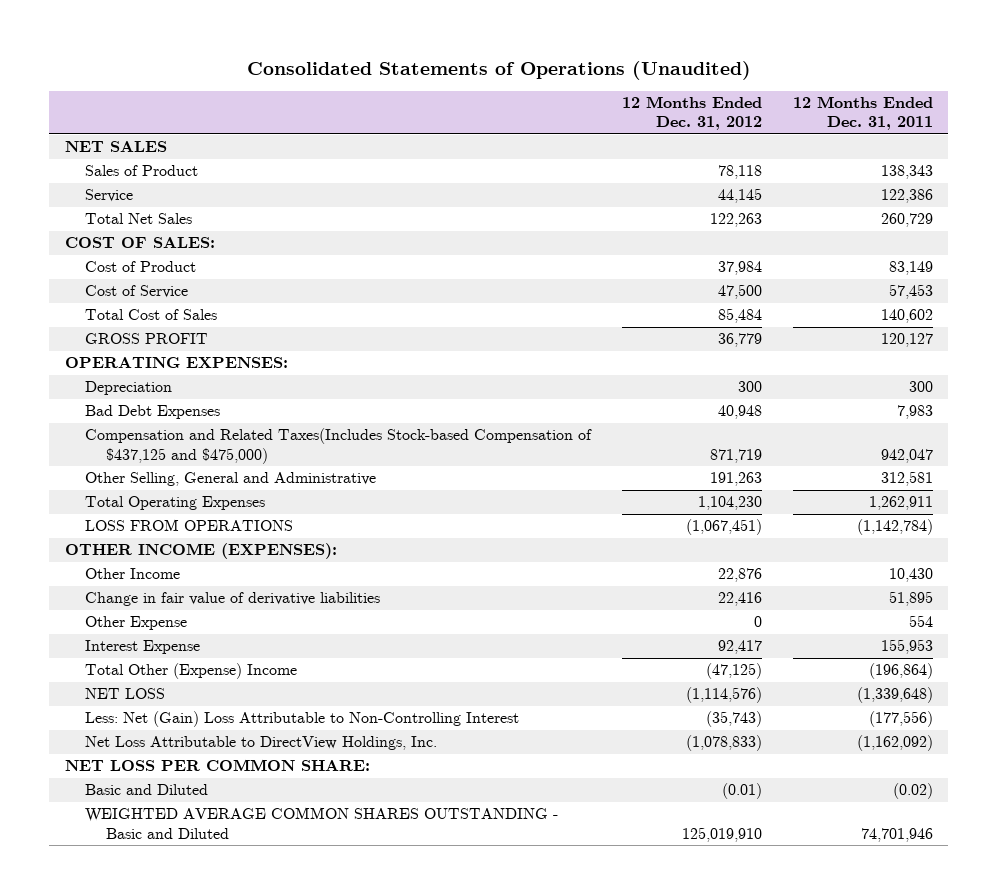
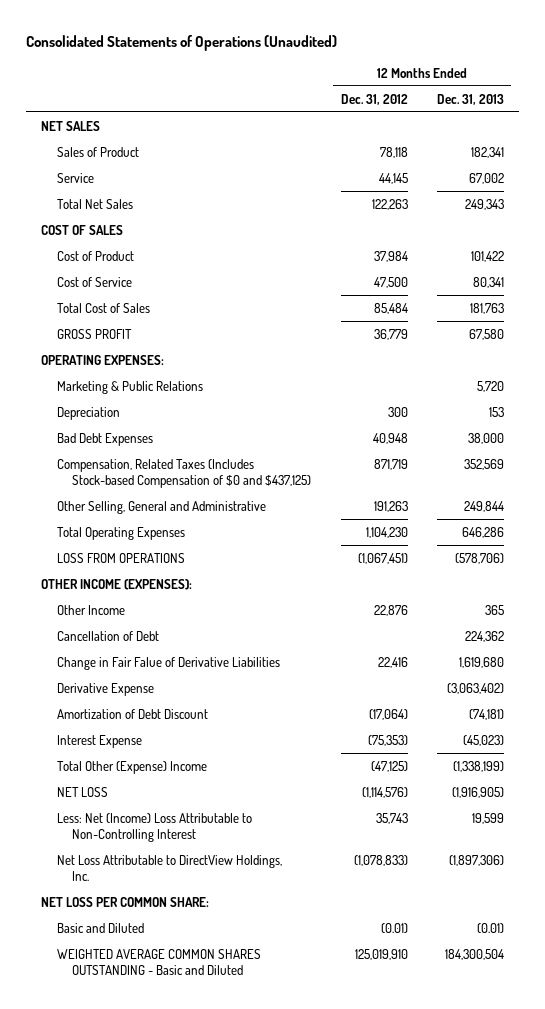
[792,96,933,131] 12 Months Ended Dec. 31, 2011 -> none
none -> [436,93,504,105] Dec. 31, 2013
[64,237,215,249] COST OF SALES: -> [40,224,123,235] COST OF SALES
none -> [56,380,203,394] Marketing & Public Relations
[85,428,593,464] Compensation and Related Taxes(Includes Stock-based Compensation of $437,125 and $475,000) -> [56,458,312,488] Compensation, Related Taxes (Includes Stock-based Compensation of $0 and $437,125)
[85,616,188,631] Other Expense -> none
none -> [56,630,159,641] Cancellation of Debt
[85,592,381,607] Change in fair value of derivative liabilities -> [56,656,280,670] Change in Fair Falue of Derivative Liabilities
none -> [56,682,154,696] Derivative Expense
none -> [56,708,208,719] Amortization of Debt Discount
[718,640,763,655] 92,417 -> [367,734,408,746] (75,353)
[85,711,520,728] Less: Net (Gain) Loss Attributable to Non-Controlling Interest -> [56,812,252,842] Less: Net (Income) Loss Attributable to Non-Controlling Interest
[706,711,763,728] (35,743) -> [375,812,408,824] 35,743

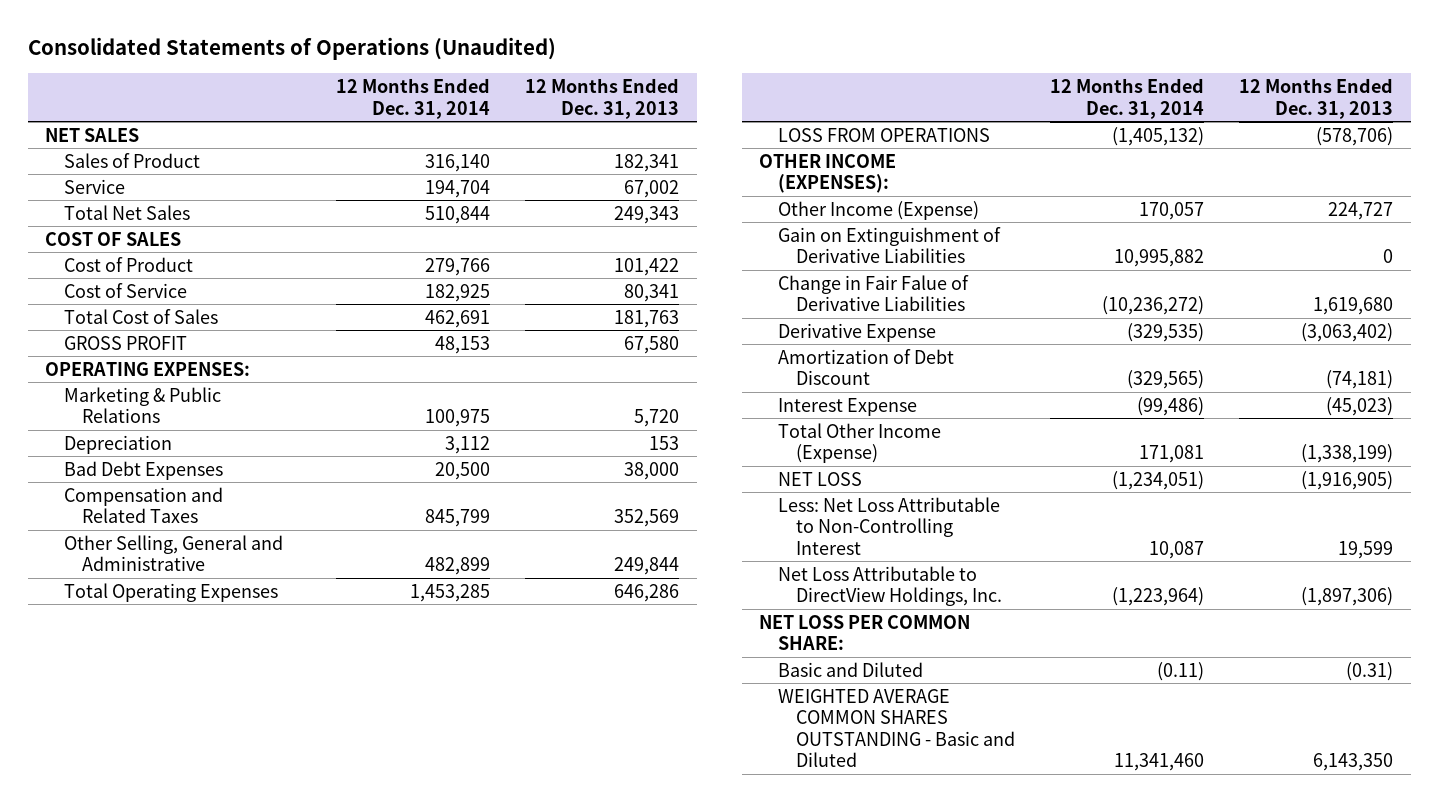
[340,93,408,105] Dec. 31, 2012 -> none
none -> [336,77,491,119] 12 Months Ended Dec. 31, 2014
[56,458,312,488] Compensation, Related Taxes (Includes Stock-based Compensation of $0 and $437,125) -> [63,486,223,524] Compensation and Related Taxes
[56,630,159,641] Cancellation of Debt -> none
[56,604,125,615] Other Income -> [777,200,979,220] Other Income (Expense)
[484,604,504,615] 365 -> [1328,201,1394,220] 224,727
none -> [777,226,1001,264] Gain on Extinguishment of Derivative Liabilities
[56,760,207,774] Total Other (Expense) Income -> [777,422,941,464] Total Other Income (Expense)
[56,812,252,842] Less: Net (Income) Loss Attributable to Non-Controlling Interest -> [777,496,1000,555] Less: Net Loss Attributable to Non-Controlling Interest
[476,922,504,933] (0.01) -> [1346,661,1394,681] (0.31)
[444,948,504,960] 184,300,504 -> [1313,753,1394,772] 6,143,350

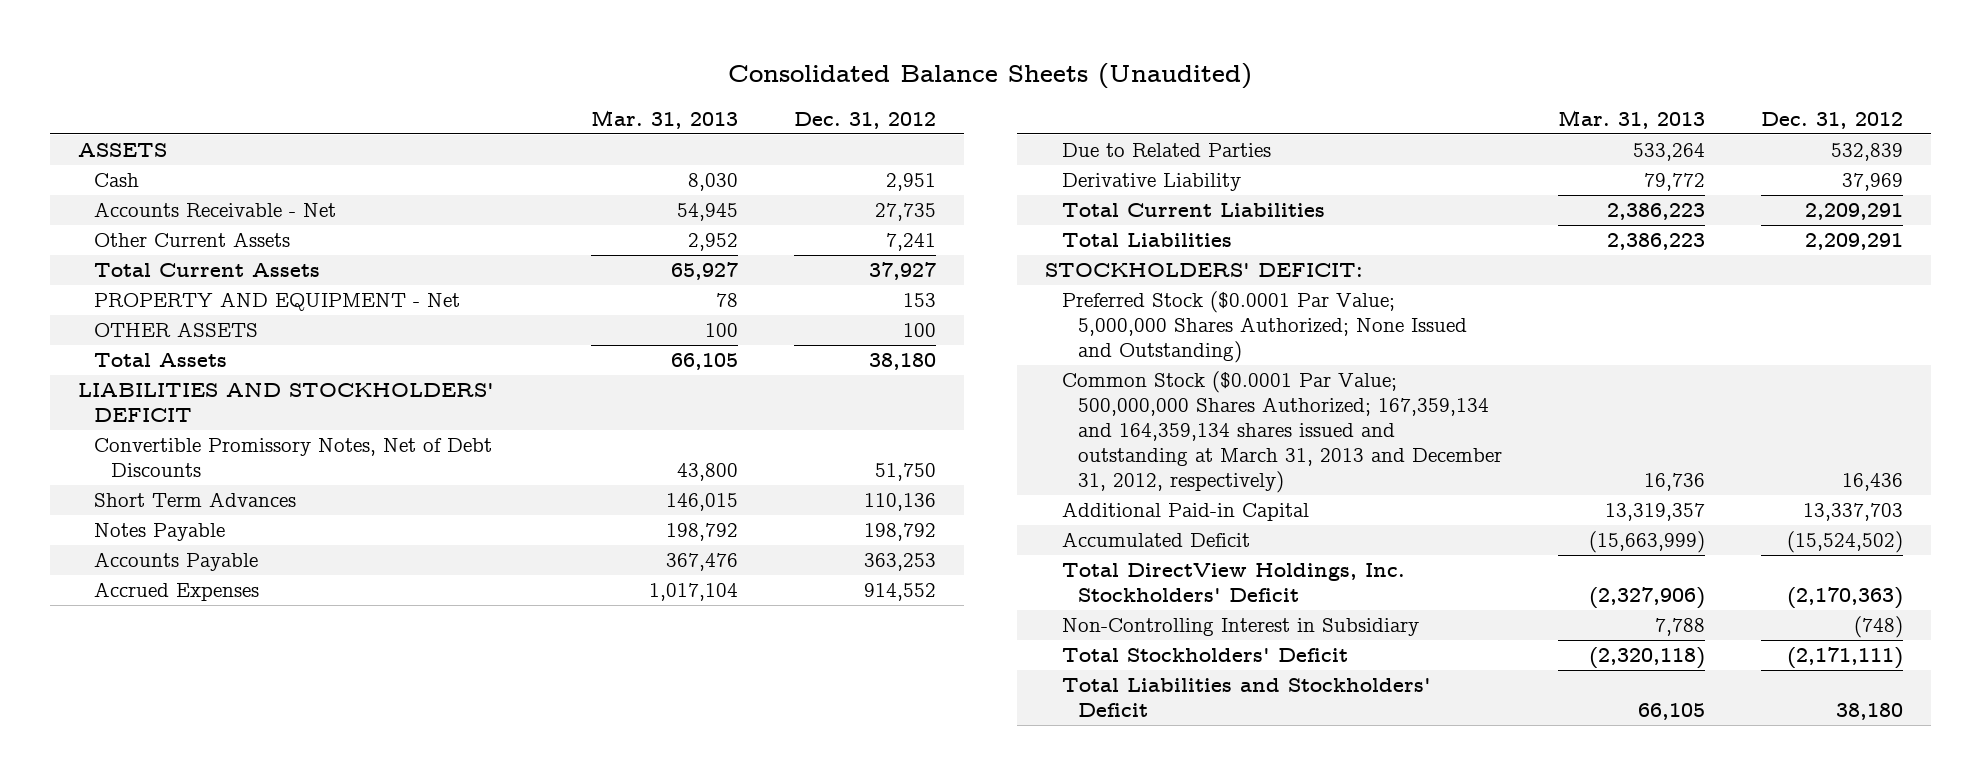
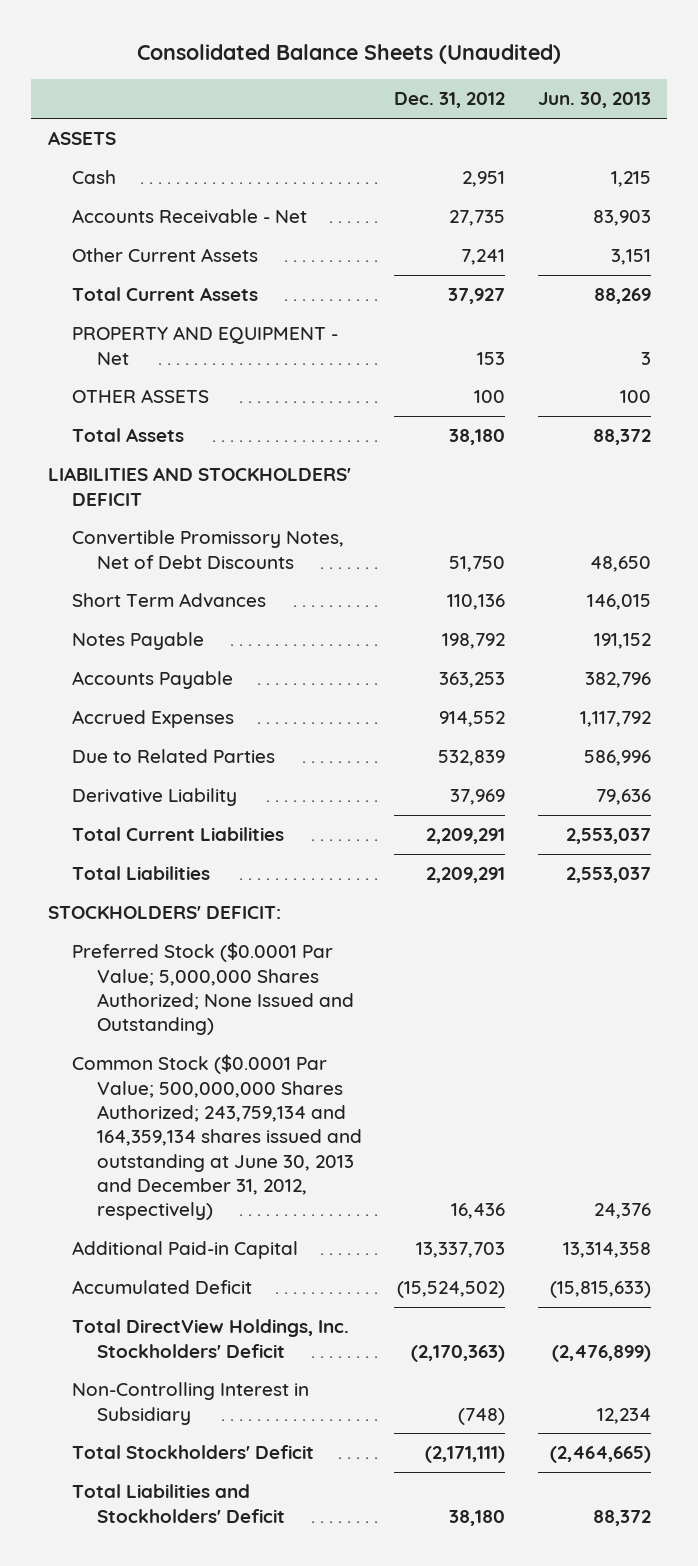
[591,110,739,130] Mar. 31, 2013 -> none
none -> [537,92,651,109] Jun. 30, 2013
[1061,371,1503,493] Common Stock ($0.0001 Par Value; 500,000,000 Shares Authorized; 167,359,134 and 164,359,134 shares issued and outstanding at March 31, 2013 and December 31, 2012, respectively) -> [72,1054,362,1221] Common Stock ($0.0001 Par Value; 500,000,000 Shares Authorized; 243,759,134 and 164,359,134 shares issued and outstanding at June 30, 2013 and December 31, 2012, respectively)

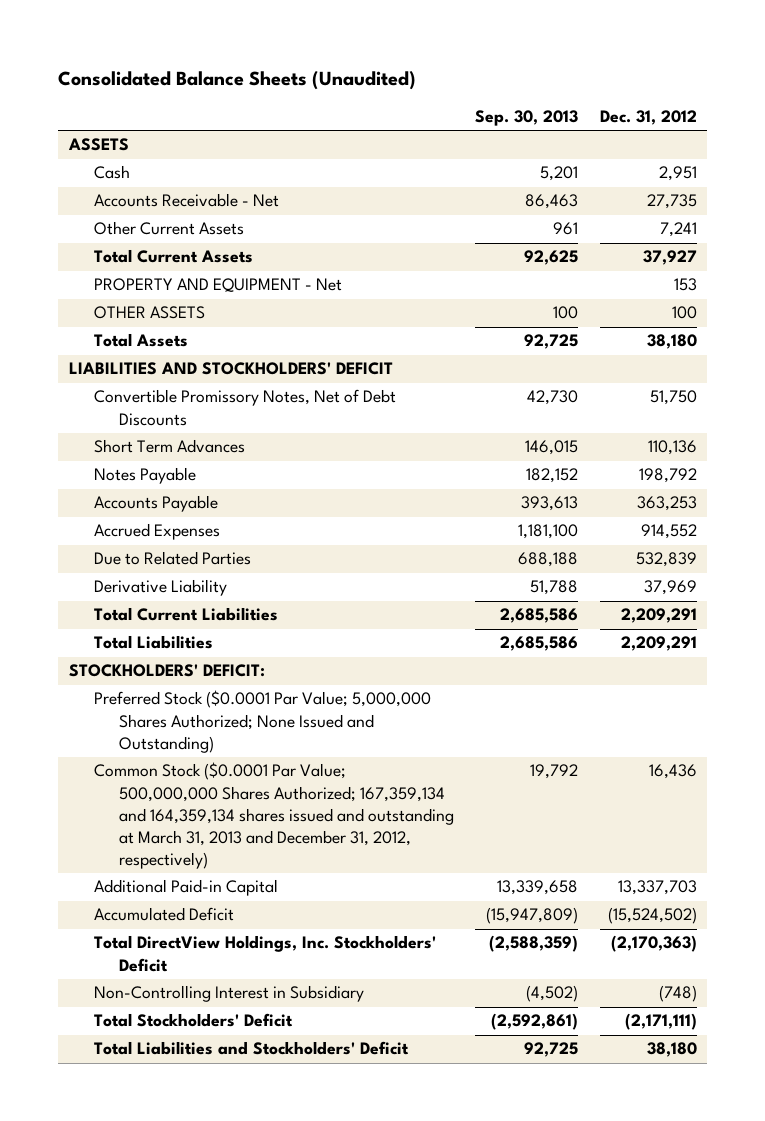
[537,92,651,109] Jun. 30, 2013 -> none
none -> [475,109,579,126] Sep. 30, 2013
[72,1054,362,1221] Common Stock ($0.0001 Par Value; 500,000,000 Shares Authorized; 243,759,134 and 164,359,134 shares issued and outstanding at June 30, 2013 and December 31, 2012, respectively) -> [93,762,454,870] Common Stock ($0.0001 Par Value; 500,000,000 Shares Authorized; 167,359,134 and 164,359,134 shares issued and outstanding at March 31, 2013 and December 31, 2012, respectively)

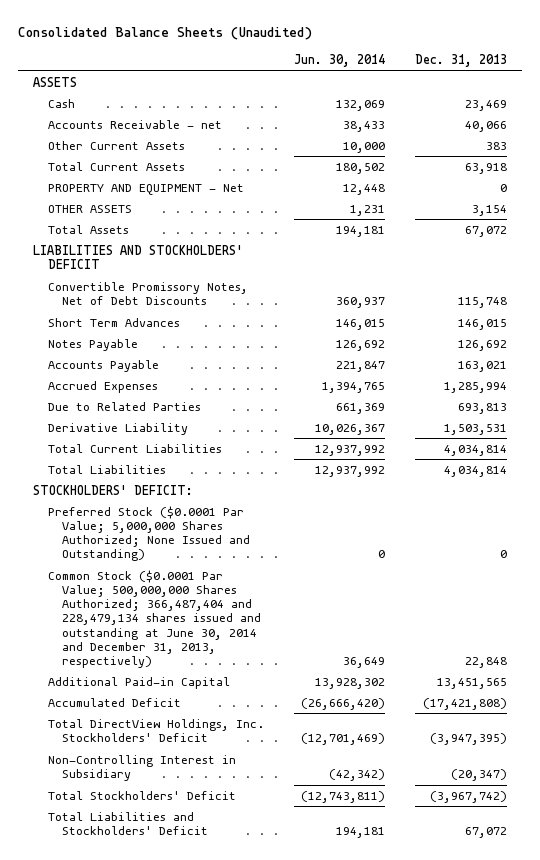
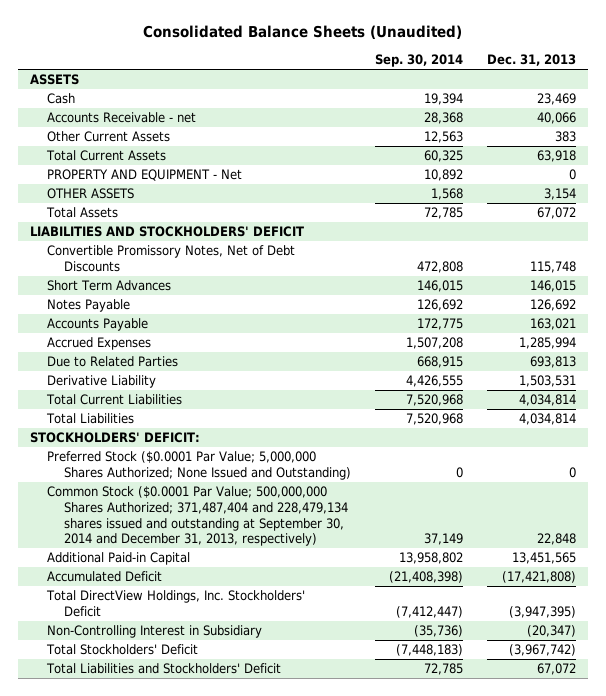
[293,54,385,68] Jun. 30, 2014 -> none
none -> [375,54,464,68] Sep. 30, 2014
[47,569,261,668] Common Stock ($0.0001 Par Value; 500,000,000 Shares Authorized; 366,487,404 and 228,479,134 shares issued and outstanding at June 30, 2014 and December 31, 2013, respectively) -> [46,486,349,547] Common Stock ($0.0001 Par Value; 500,000,000 Shares Authorized; 371,487,404 and 228,479,134 shares issued and outstanding at September 30, 2014 and December 31, 2013, respectively)

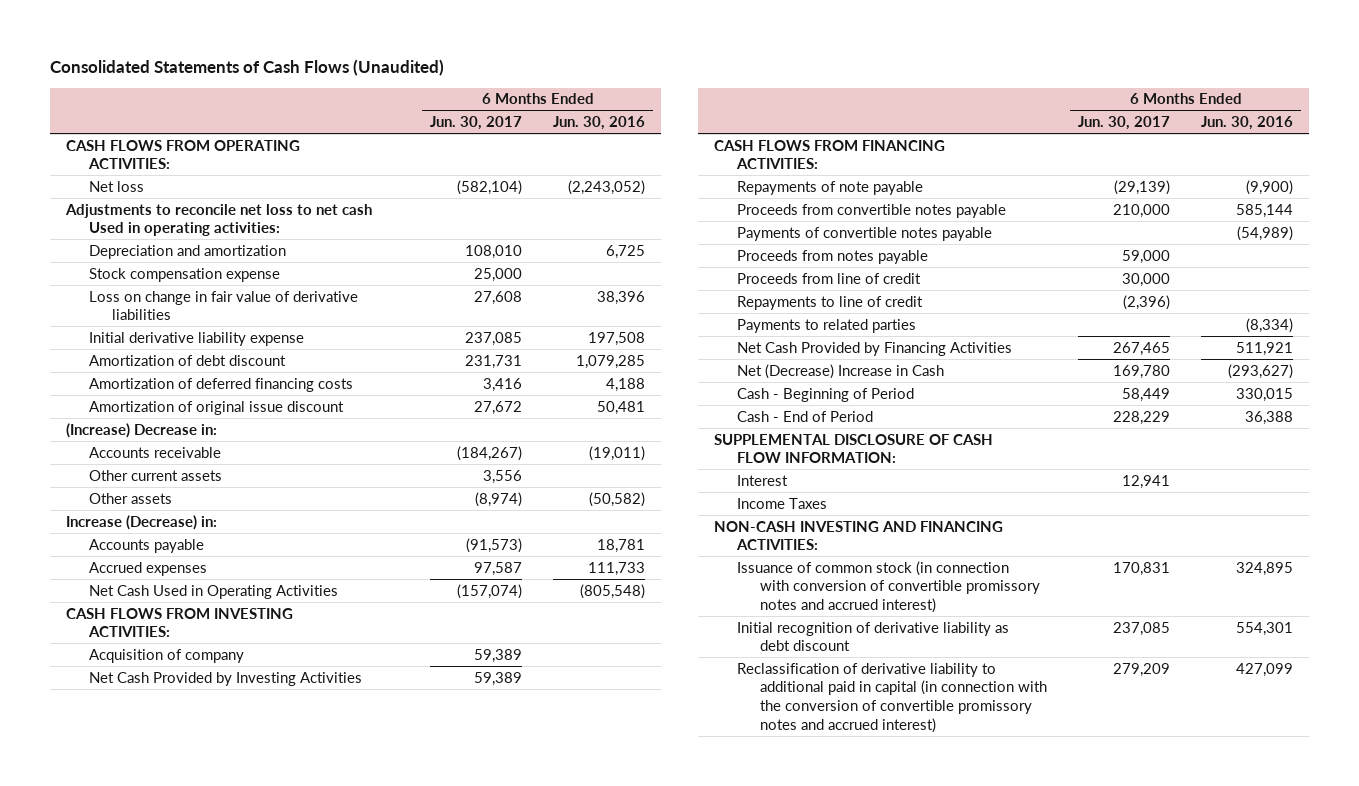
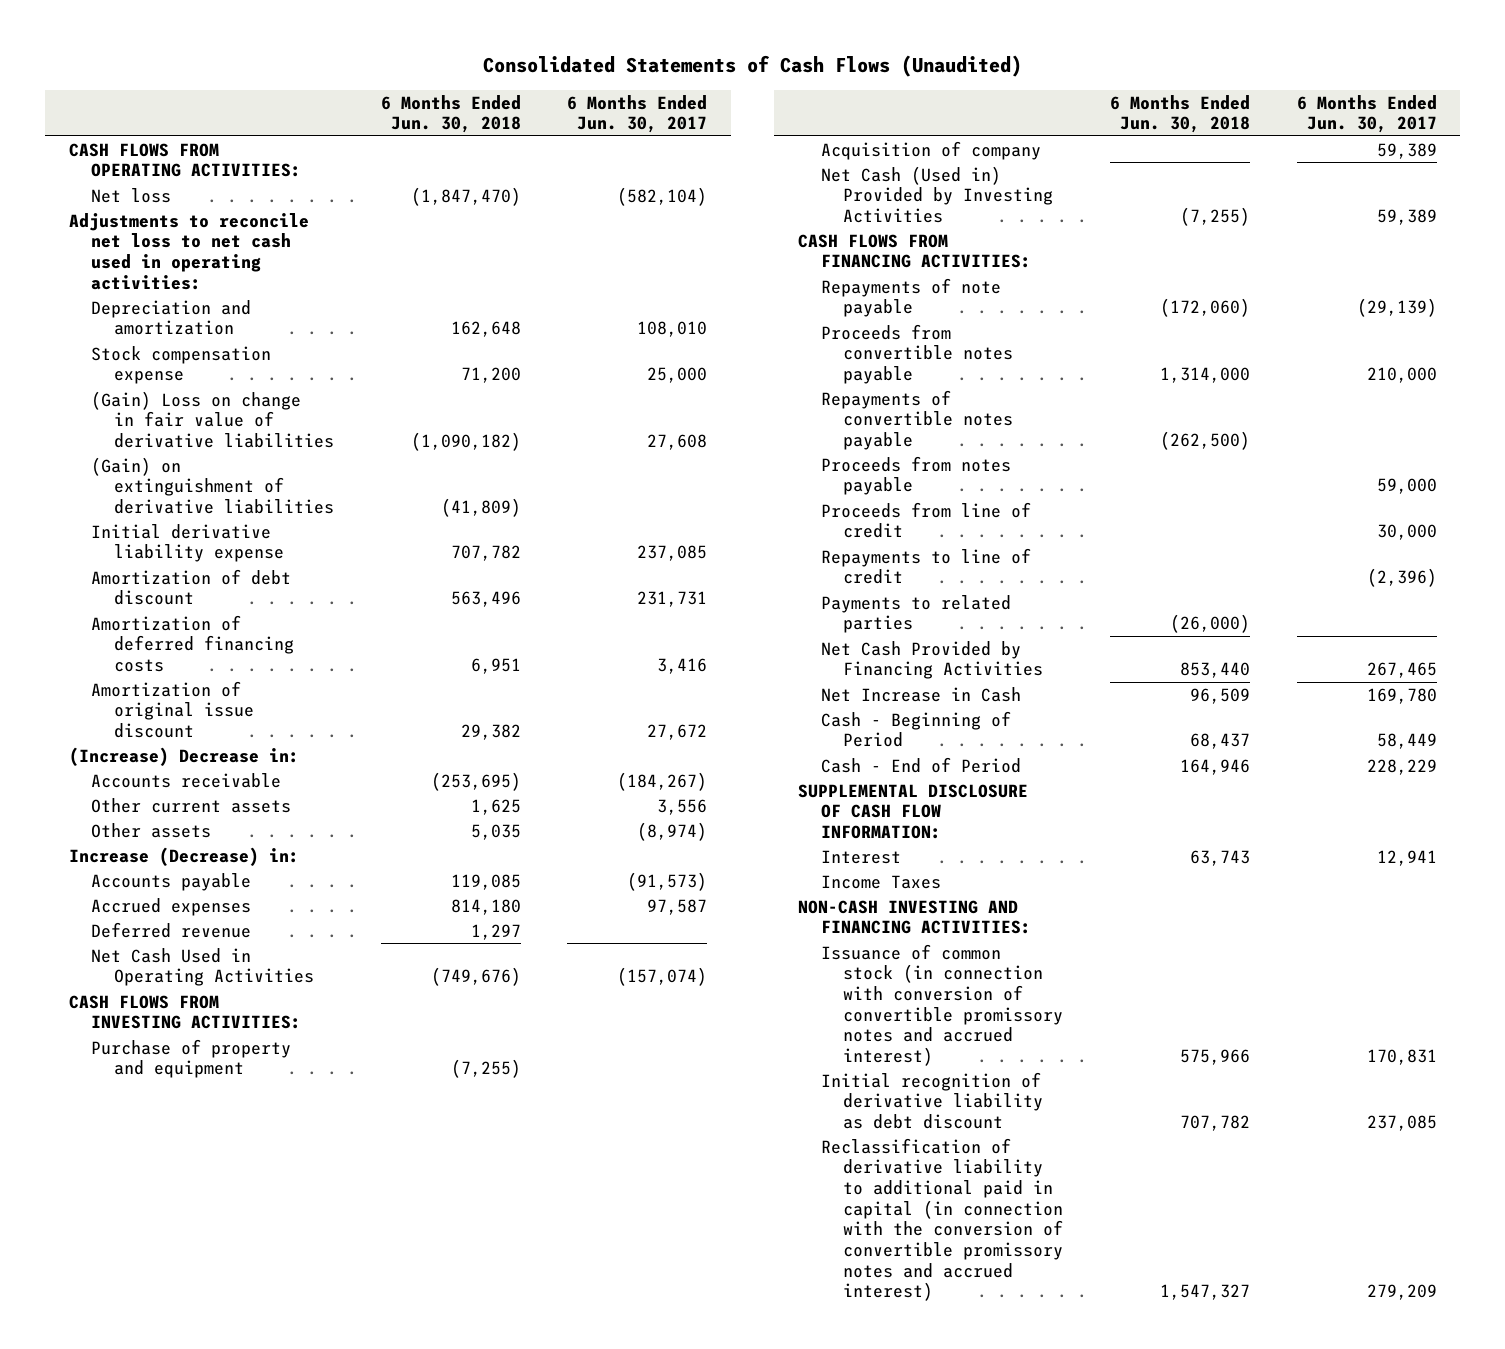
[553,116,646,131] Jun. 30, 2016 -> none
none -> [380,94,521,134] 6 Months Ended Jun. 30, 2018
[64,203,372,237] Adjustments to reconcile net loss to net cash Used in operating activities: -> [68,212,309,290] Adjustments to reconcile net loss to net cash used in operating activities:
[88,290,358,321] Loss on change in fair value of derivative liabilities -> [91,390,334,448] (Gain) Loss on change in fair value of derivative liabilities
none -> [91,456,334,514] (Gain) on extinguishment of derivative liabilities
none -> [91,921,252,938] Deferred revenue
none -> [91,1038,292,1079] Purchase of property and equipment
[88,671,362,686] Net Cash Provided by Investing Activities -> [820,165,1054,223] Net Cash (Used in) Provided by Investing Activities
[736,226,992,241] Payments of convertible notes payable -> [820,389,1014,450] Repayments of convertible notes payable
[736,363,944,379] Net (Decrease) Increase in Cash -> [820,686,1021,702] Net Increase in Cash

